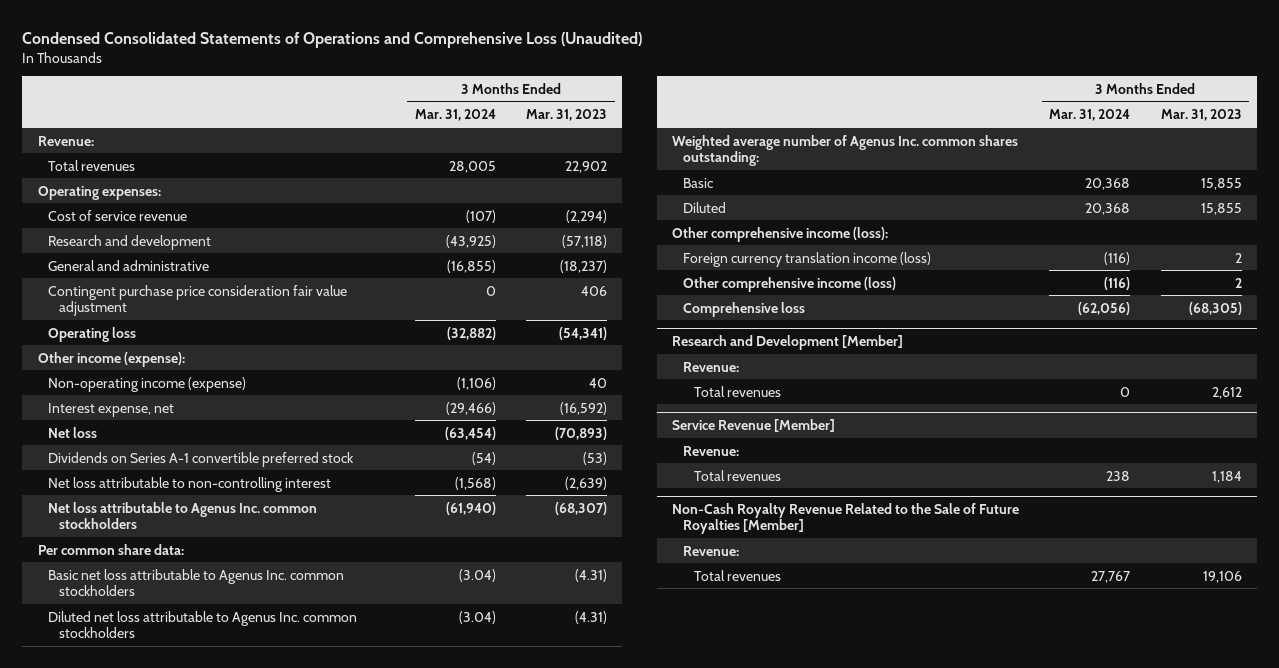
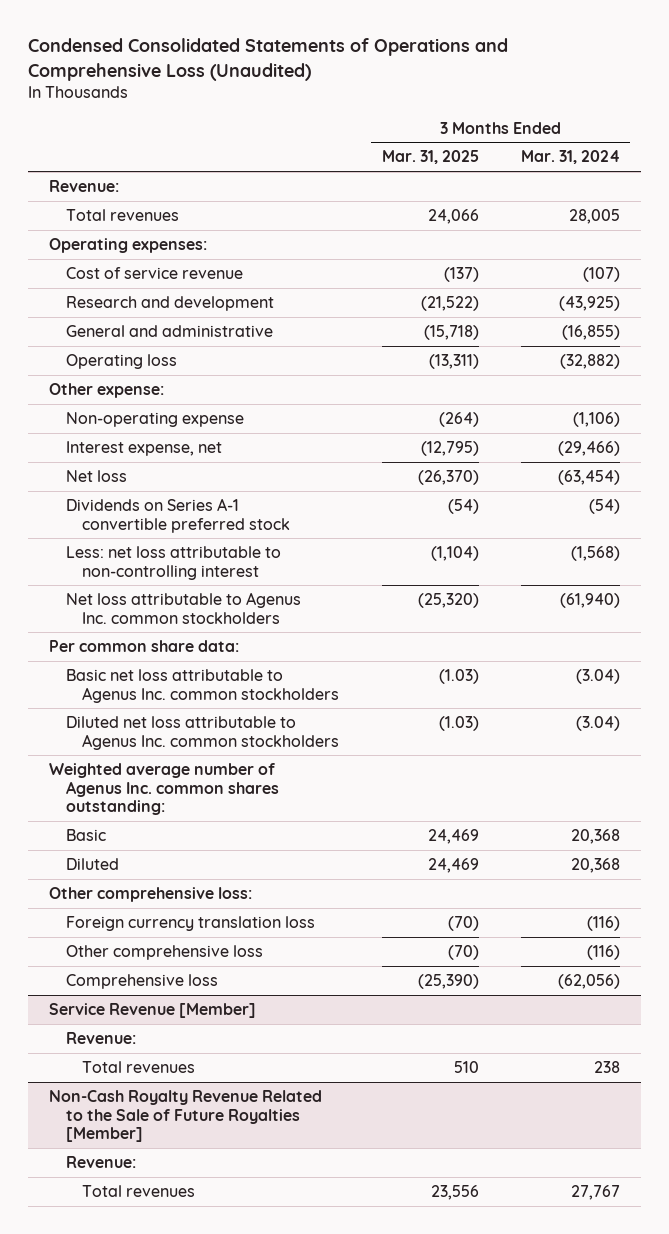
[526,109,608,122] Mar. 31, 2023 -> none
none -> [381,150,479,165] Mar. 31, 2025
[48,284,348,317] Contingent purchase price consideration fair value adjustment -> none
[37,351,185,367] Other income (expense): -> [48,382,164,398] Other expense:
[48,376,247,392] Non-operating income (expense) -> [65,411,244,427] Non-operating expense
[48,476,332,492] Net loss attributable to non-controlling interest -> [65,545,281,580] Less: net loss attributable to non-controlling interest
[672,226,889,242] Other comprehensive income (loss): -> [48,886,252,902] Other comprehensive loss:
[682,251,931,267] Foreign currency translation income (loss) -> [65,915,315,931] Foreign currency translation loss
[682,276,896,292] Other comprehensive income (loss) -> [65,944,263,960] Other comprehensive loss
[672,334,904,350] Research and Development [Member] -> none
[682,361,739,372] Revenue: -> none
[693,385,781,397] Total revenues -> none

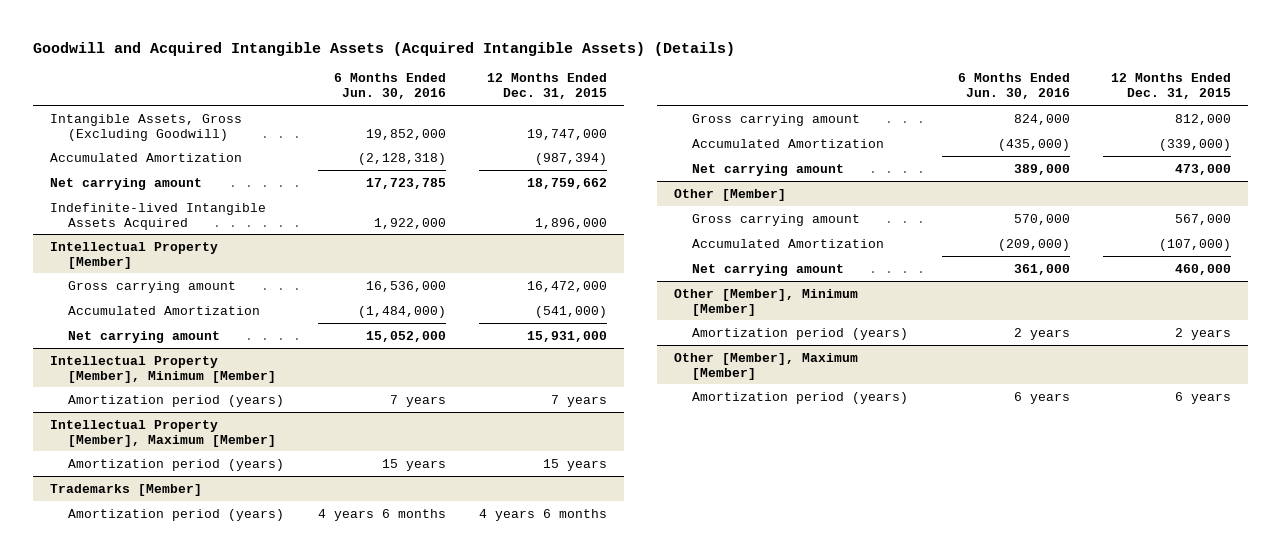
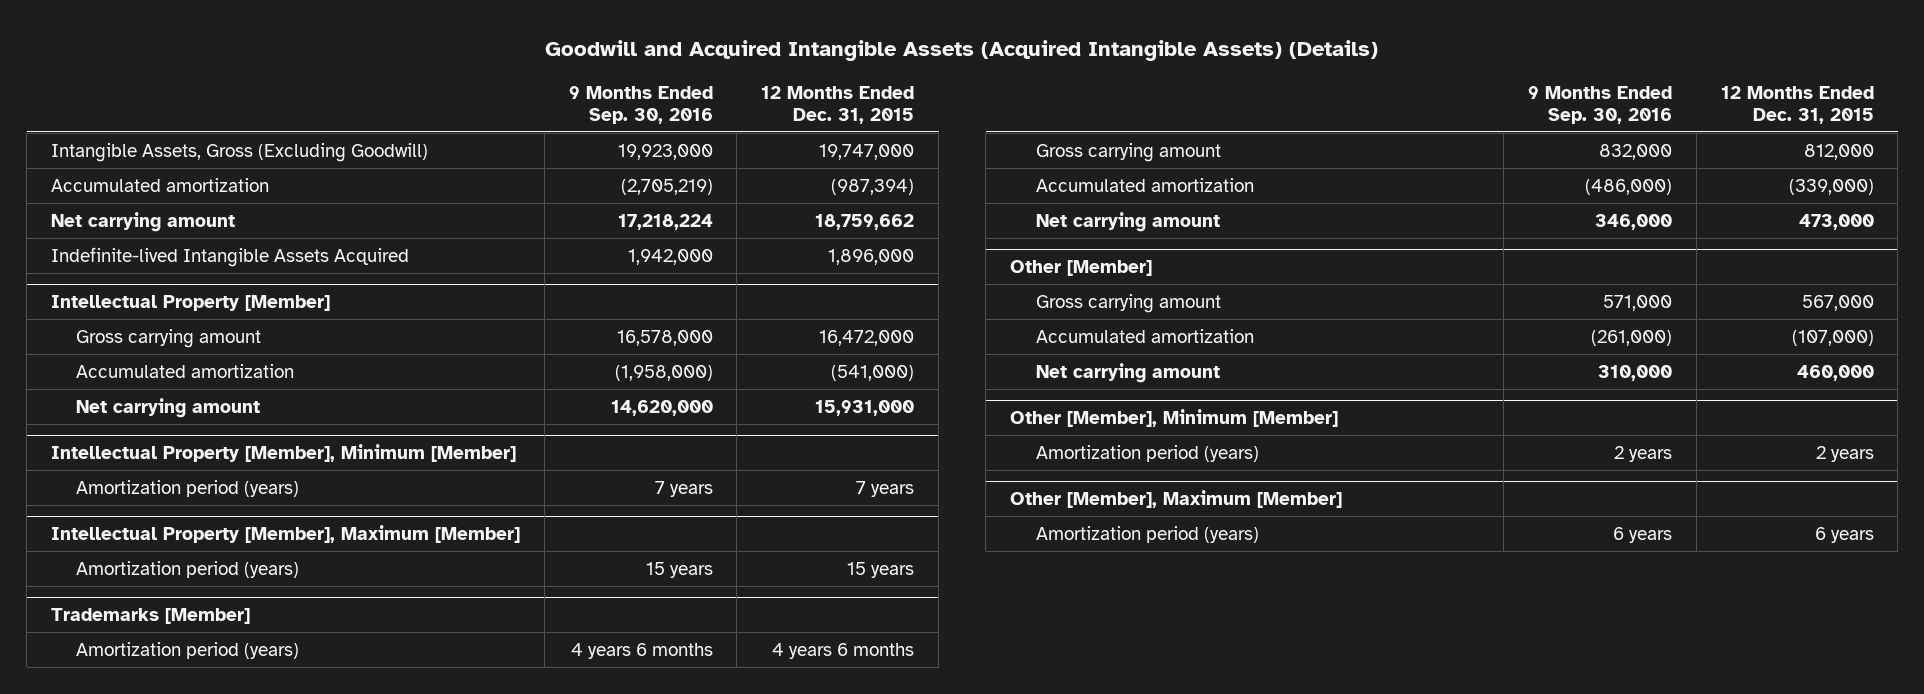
[333,73,446,100] 6 Months Ended Jun. 30, 2016 -> none
none -> [568,85,713,124] 9 Months Ended Sep. 30, 2016
[49,152,242,162] Accumulated Amortization -> [50,177,269,192] Accumulated amortization
[67,305,260,315] Accumulated Amortization -> [76,363,295,378] Accumulated amortization
[691,138,884,148] Accumulated Amortization -> [1035,177,1254,192] Accumulated amortization
[691,238,884,248] Accumulated Amortization -> [1035,328,1254,343] Accumulated amortization

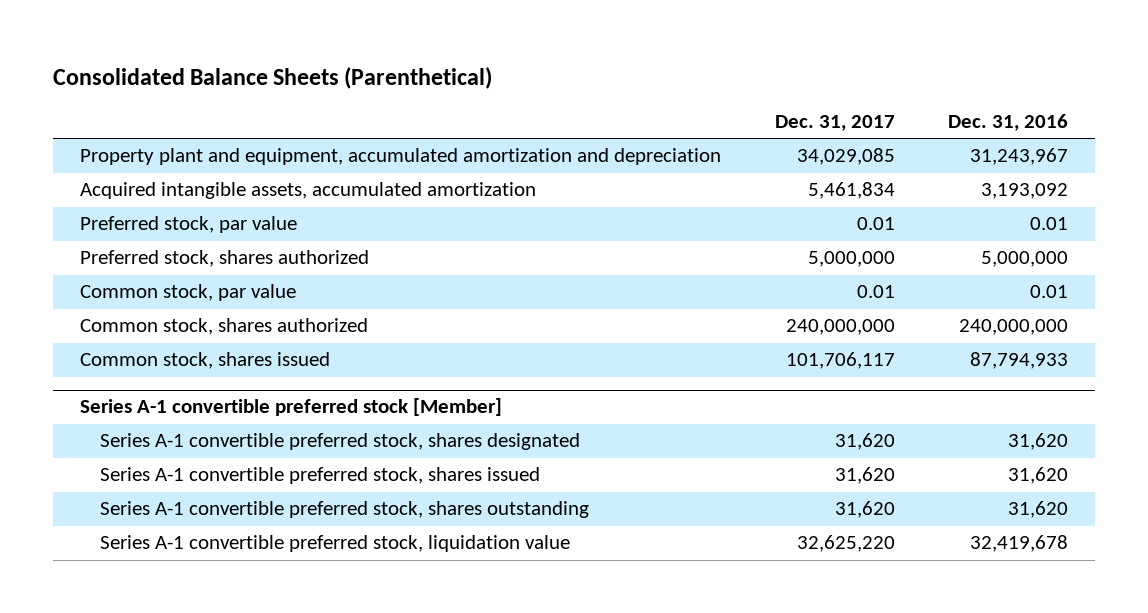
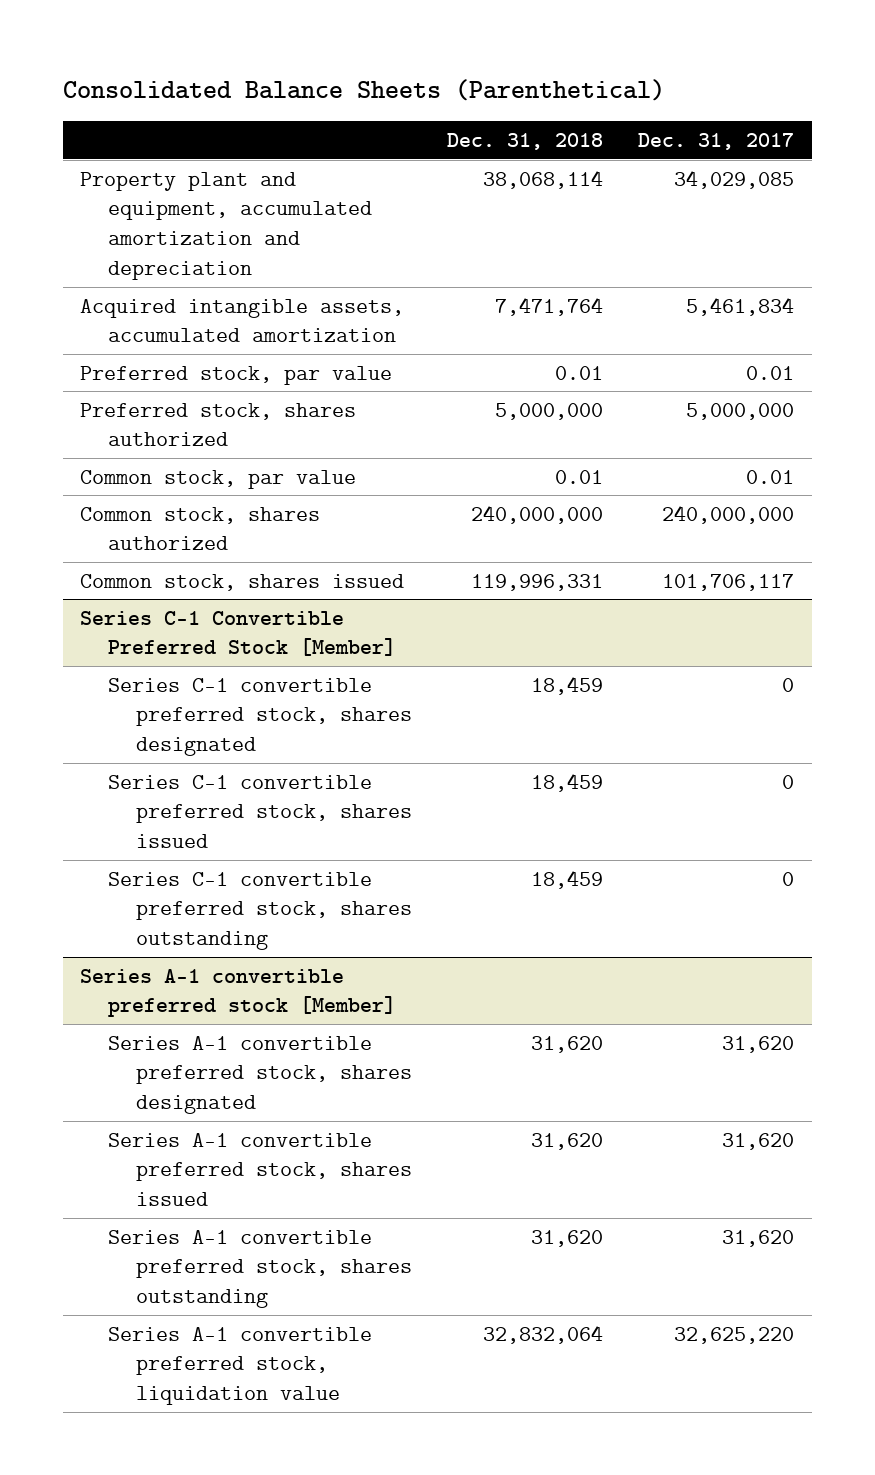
[948,114,1069,132] Dec. 31, 2016 -> none
none -> [446,133,603,151] Dec. 31, 2018
none -> [80,610,396,657] Series C-1 Convertible Preferred Stock [Member]
none -> [107,677,412,757] Series C-1 convertible preferred stock, shares designated
none -> [107,774,412,849] Series C-1 convertible preferred stock, shares issued
none -> [107,871,412,951] Series C-1 convertible preferred stock, shares outstanding

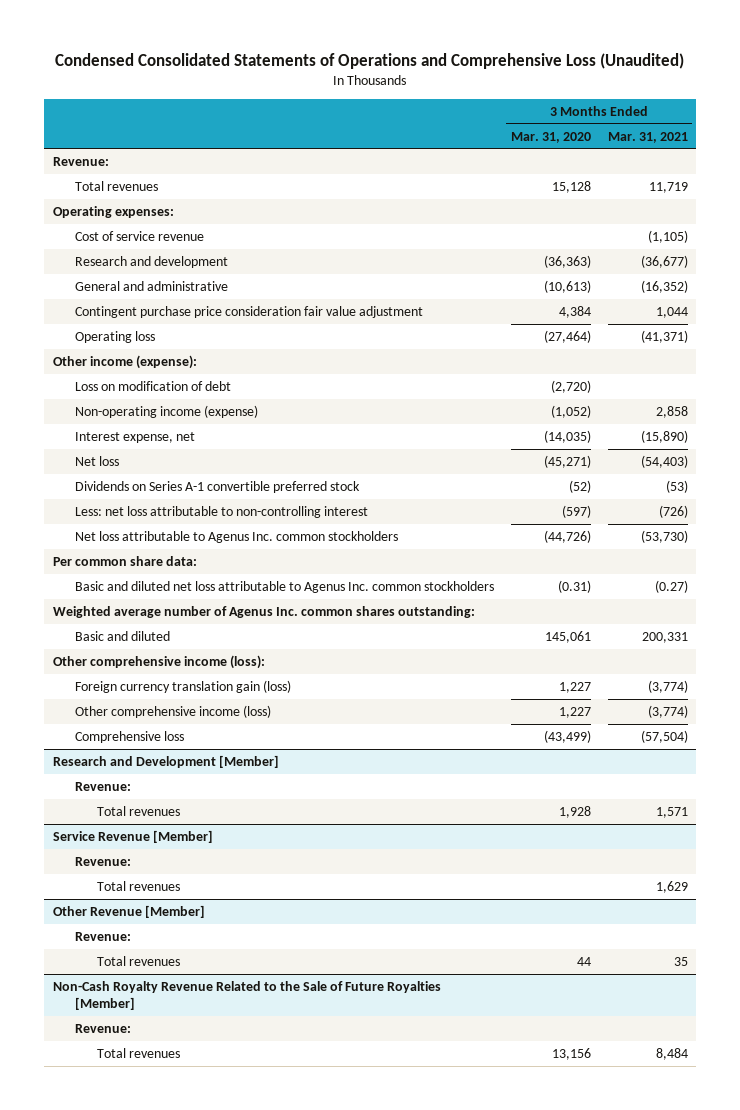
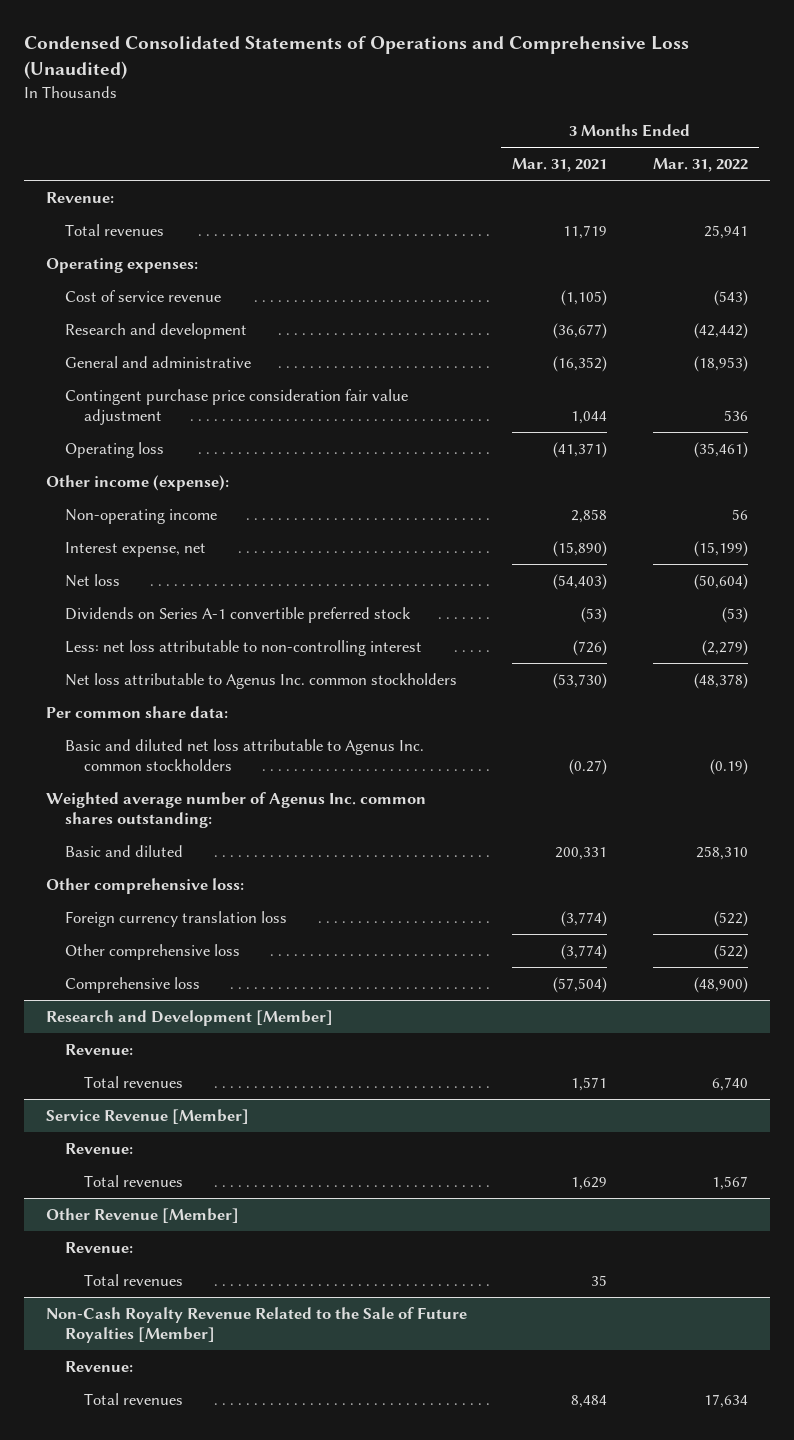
[510,131,591,143] Mar. 31, 2020 -> none
none -> [652,158,748,173] Mar. 31, 2022
[74,380,231,391] Loss on modification of debt -> none
[74,404,258,418] Non-operating income (expense) -> [65,508,218,524] Non-operating income
[52,654,265,669] Other comprehensive income (loss): -> [46,877,245,894] Other comprehensive loss:
[74,679,291,693] Foreign currency translation gain (loss) -> [65,910,288,927] Foreign currency translation loss
[74,704,271,718] Other comprehensive income (loss) -> [65,943,241,960] Other comprehensive loss

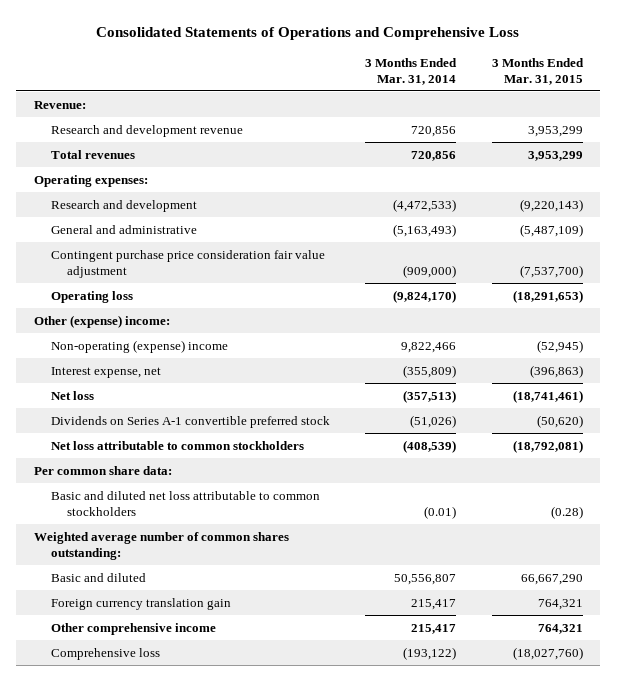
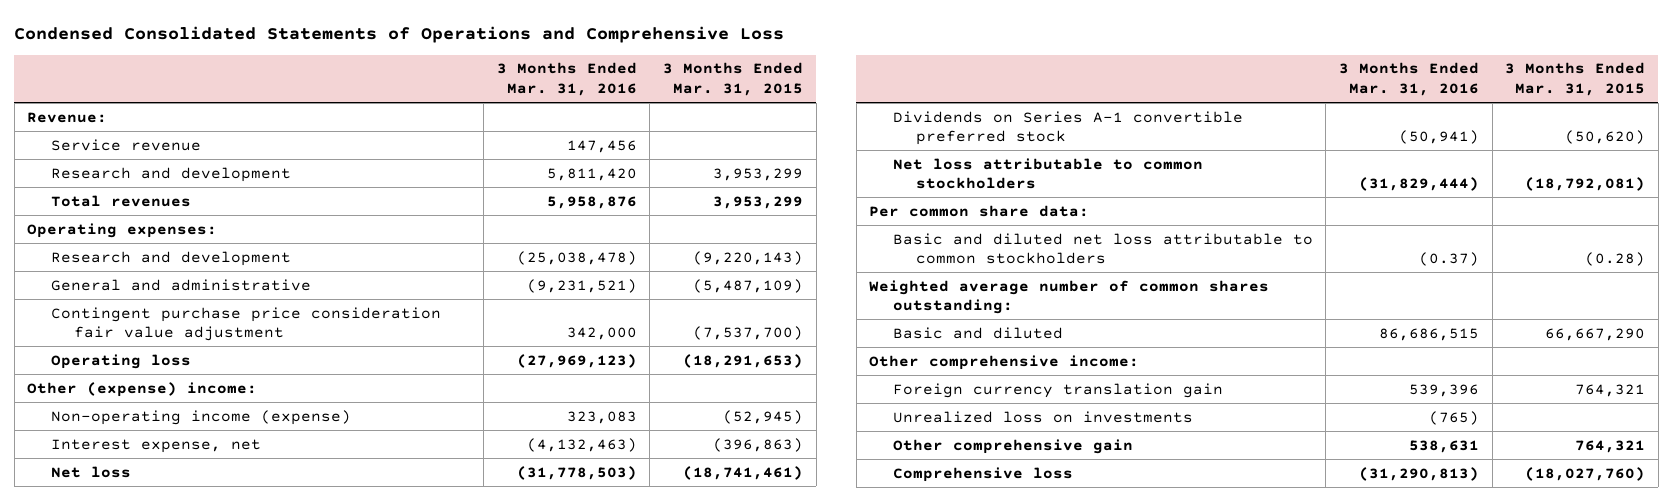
[96,26,520,40] Consolidated Statements of Operations and Comprehensive Loss -> [14,25,785,43] Condensed Consolidated Statements of Operations and Comprehensive Loss
[365,57,458,85] 3 Months Ended Mar. 31, 2014 -> none
none -> [496,62,637,97] 3 Months Ended Mar. 31, 2016
none -> [50,138,201,151] Service revenue
[50,124,243,137] Research and development revenue -> [50,166,291,182] Research and development
[50,339,228,353] Non-operating (expense) income -> [50,409,351,425] Non-operating income (expense)
none -> [869,354,1140,370] Other comprehensive income:
none -> [892,410,1193,423] Unrealized loss on investments
[50,622,216,635] Other comprehensive income -> [892,438,1133,454] Other comprehensive gain

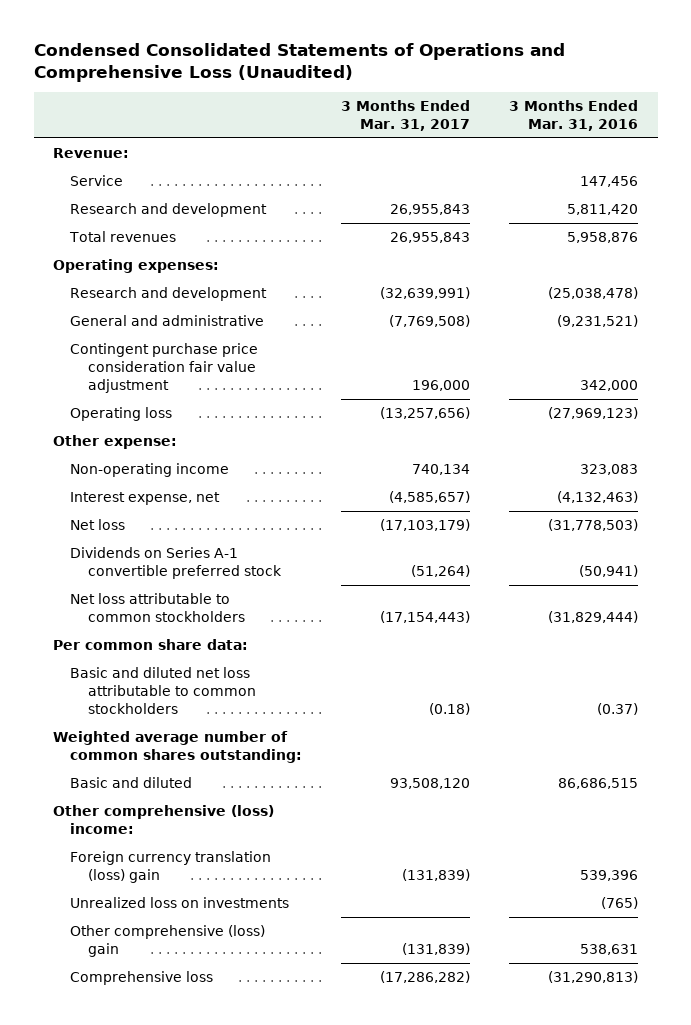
[14,25,785,43] Condensed Consolidated Statements of Operations and Comprehensive Loss -> [33,42,565,82] Condensed Consolidated Statements of Operations and Comprehensive Loss (Unaudited)
[663,62,804,97] 3 Months Ended Mar. 31, 2015 -> none
none -> [341,100,471,132] 3 Months Ended Mar. 31, 2017
[50,138,201,151] Service revenue -> [70,175,124,187] Service
[27,381,258,397] Other (expense) income: -> [53,435,178,450] Other expense:
[50,409,351,425] Non-operating income (expense) -> [70,463,230,478] Non-operating income
[869,354,1140,370] Other comprehensive income: -> [53,805,275,835] Other comprehensive (loss) income:
[892,382,1223,398] Foreign currency translation gain -> [70,851,272,884] Foreign currency translation (loss) gain
[892,438,1133,454] Other comprehensive gain -> [70,925,266,958] Other comprehensive (loss) gain

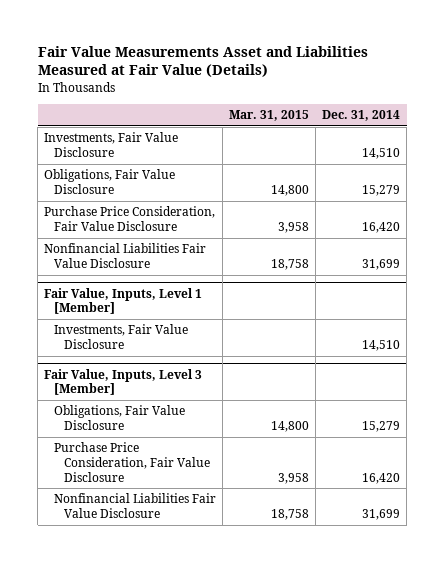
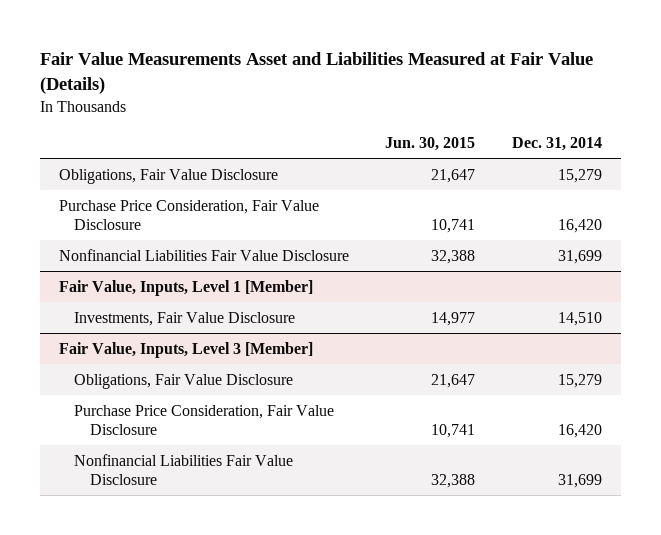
[229,110,310,122] Mar. 31, 2015 -> none
none -> [385,137,476,152] Jun. 30, 2015
[44,132,179,158] Investments, Fair Value Disclosure -> none

